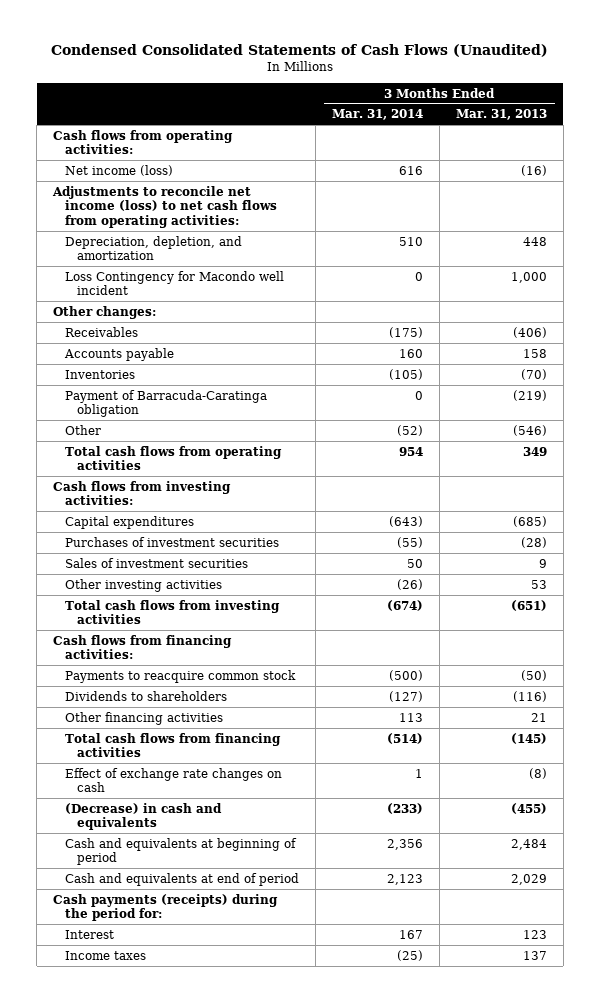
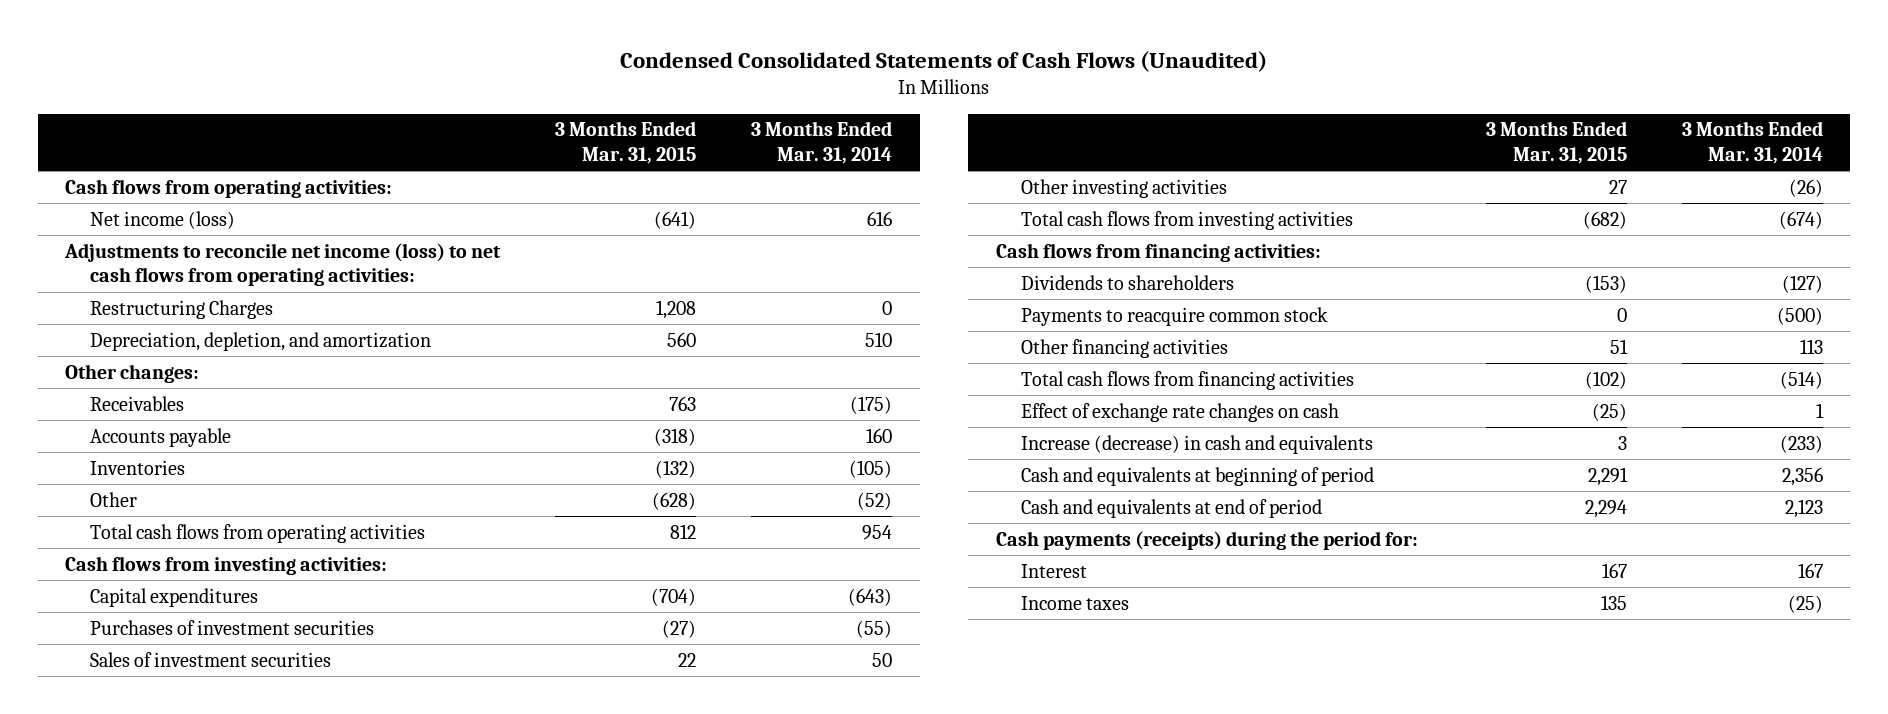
[455,109,547,121] Mar. 31, 2013 -> none
none -> [555,121,697,164] 3 Months Ended Mar. 31, 2015
none -> [90,299,274,319] Restructuring Charges
[65,270,285,296] Loss Contingency for Macondo well incident -> none
[65,389,268,418] Payment of Barracuda-Caratinga obligation -> none
[65,669,297,683] Payments to reacquire common stock -> [1020,306,1328,326] Payments to reacquire common stock
[65,802,223,831] (Decrease) in cash and equivalents -> [1020,434,1373,454] Increase (decrease) in cash and equivalents

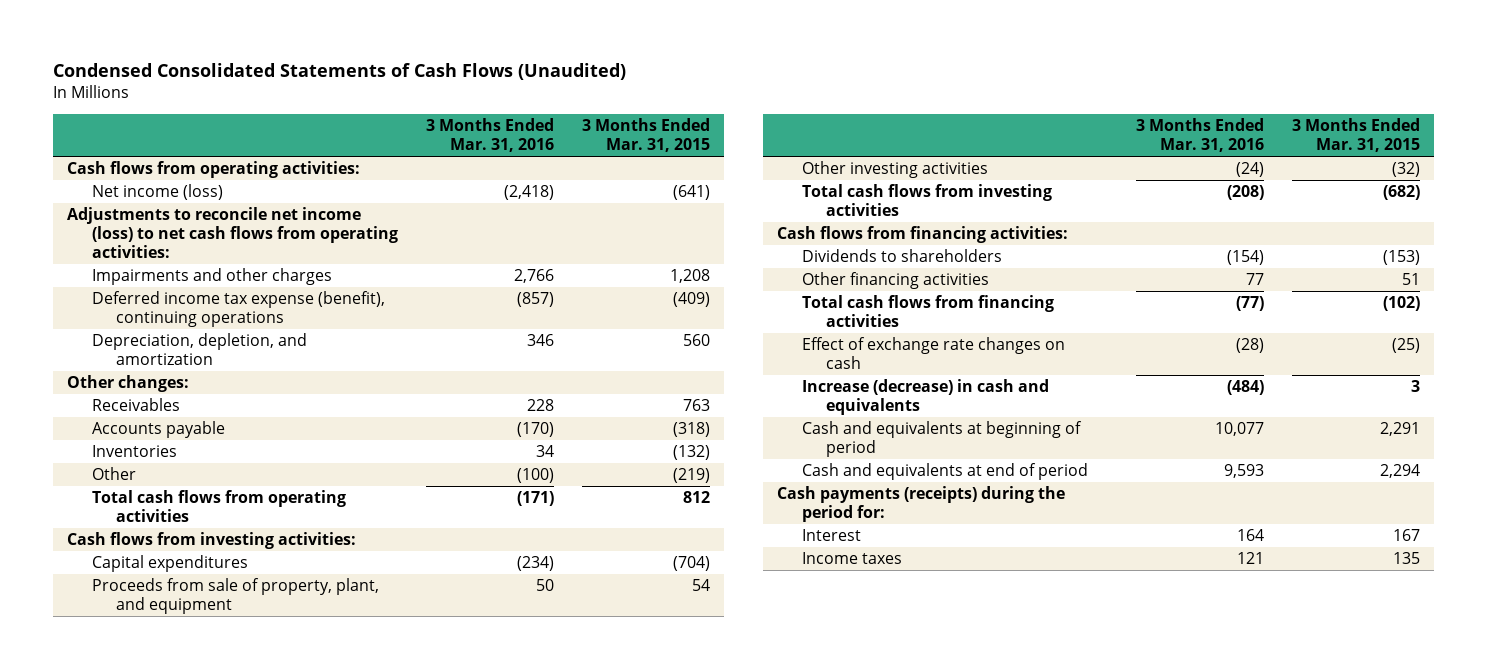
[751,121,893,164] 3 Months Ended Mar. 31, 2014 -> none
none -> [425,118,554,153] 3 Months Ended Mar. 31, 2016
[90,299,274,319] Restructuring Charges -> [91,268,332,286] Impairments and other charges
none -> [91,291,385,328] Deferred income tax expense (benefit), continuing operations
[652,491,697,510] (628) -> [672,468,710,484] (219)
[90,619,375,635] Purchases of investment securities -> none
[90,651,332,667] Sales of investment securities -> none
none -> [91,578,379,615] Proceeds from sale of property, plant, and equipment
[1608,179,1627,194] 27 -> [1392,162,1421,178] (32)
[1020,306,1328,326] Payments to reacquire common stock -> none

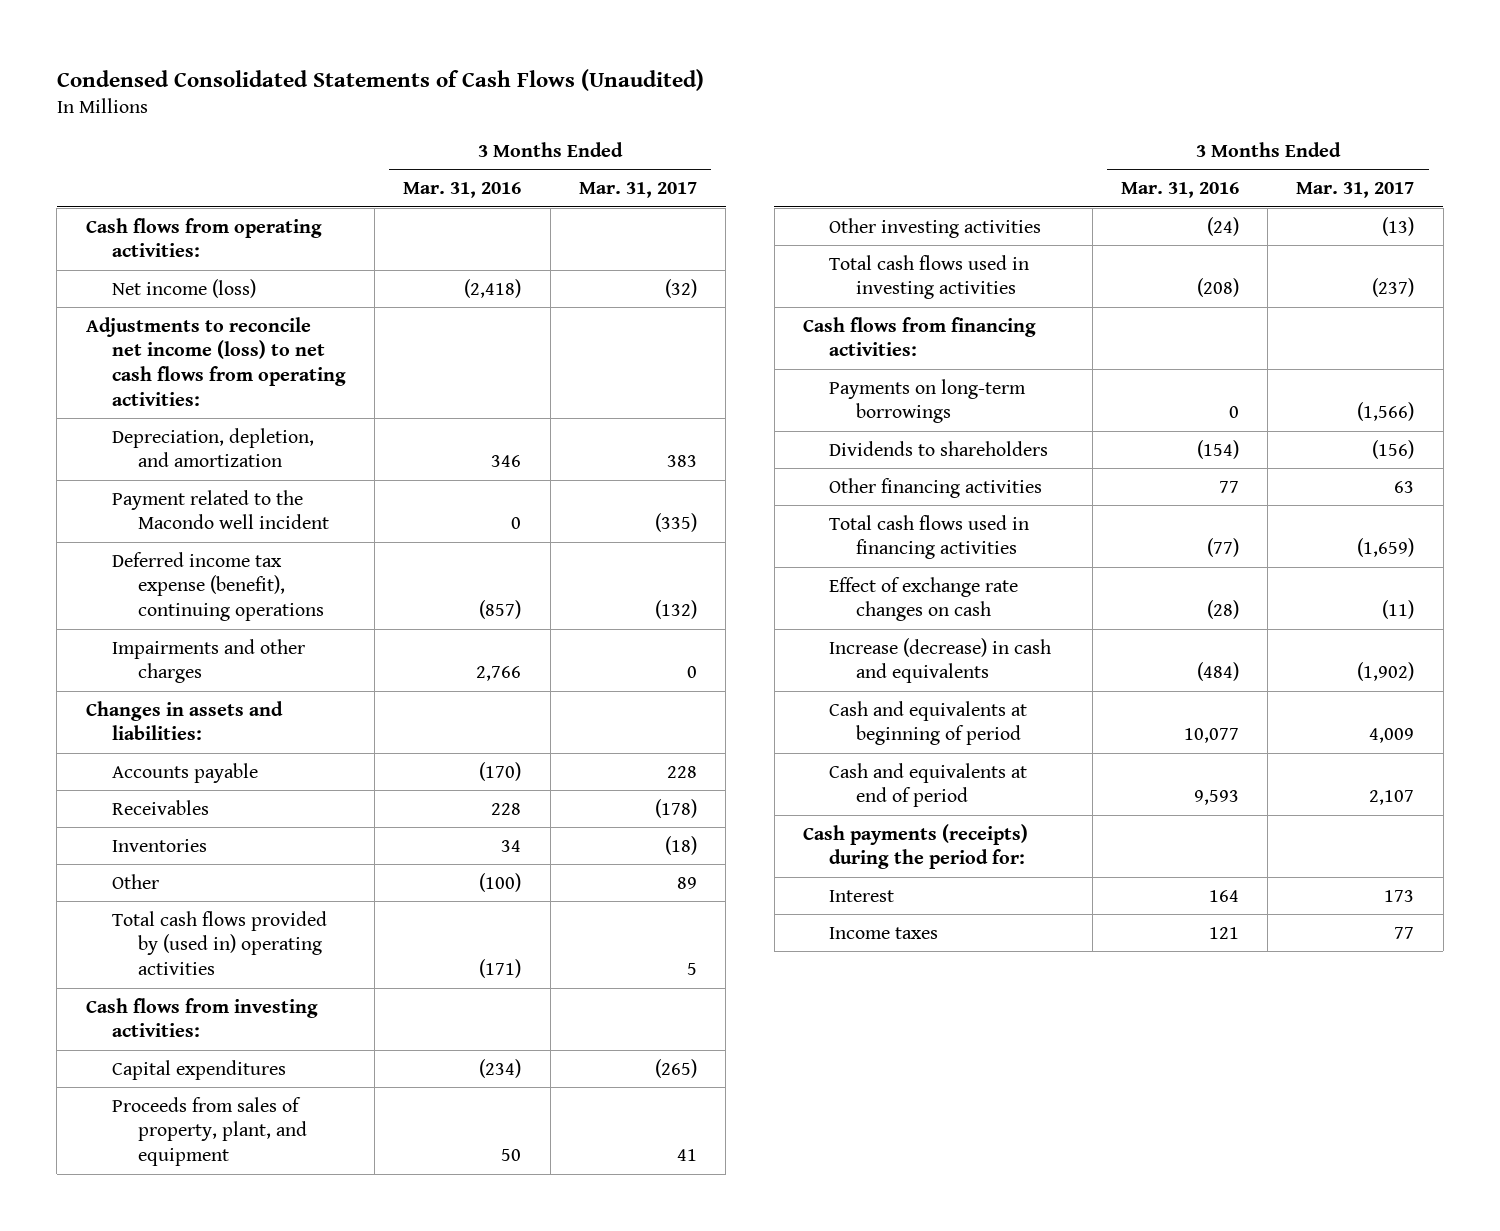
[581,118,710,153] 3 Months Ended Mar. 31, 2015 -> none
none -> [578,182,697,199] Mar. 31, 2017
none -> [111,489,330,530] Payment related to the Macondo well incident
[91,291,385,328] Deferred income tax expense (benefit), continuing operations -> [111,551,325,622] Deferred income tax expense (benefit), continuing operations
[91,268,332,286] Impairments and other charges -> [111,638,305,684] Impairments and other charges
[67,375,190,393] Other changes: -> [85,700,283,741] Changes in assets and liabilities:
[91,398,180,412] Receivables -> [111,799,209,815] Receivables
[91,490,346,523] Total cash flows from operating activities -> [111,910,327,976] Total cash flows provided by (used in) operating activities
[91,578,379,615] Proceeds from sale of property, plant, and equipment -> [111,1096,308,1167] Proceeds from sales of property, plant, and equipment
[801,184,1052,217] Total cash flows from investing activities -> [829,254,1030,300] Total cash flows used in investing activities
none -> [829,378,1027,424] Payments on long-term borrowings
[801,295,1054,328] Total cash flows from financing activities -> [829,514,1030,560] Total cash flows used in financing activities

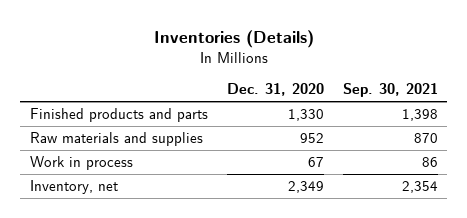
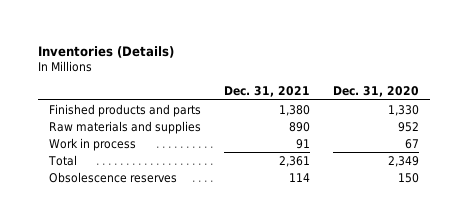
[342,83,438,98] Sep. 30, 2021 -> none
none -> [224,86,311,98] Dec. 31, 2021
[29,179,118,194] Inventory, net -> [48,154,78,166] Total
none -> [49,171,178,183] Obsolescence reserves

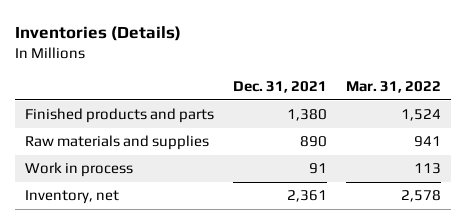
[332,86,419,98] Dec. 31, 2020 -> none
none -> [346,81,442,94] Mar. 31, 2022
[49,171,178,183] Obsolescence reserves -> none
[48,154,78,166] Total -> [24,190,119,205] Inventory, net

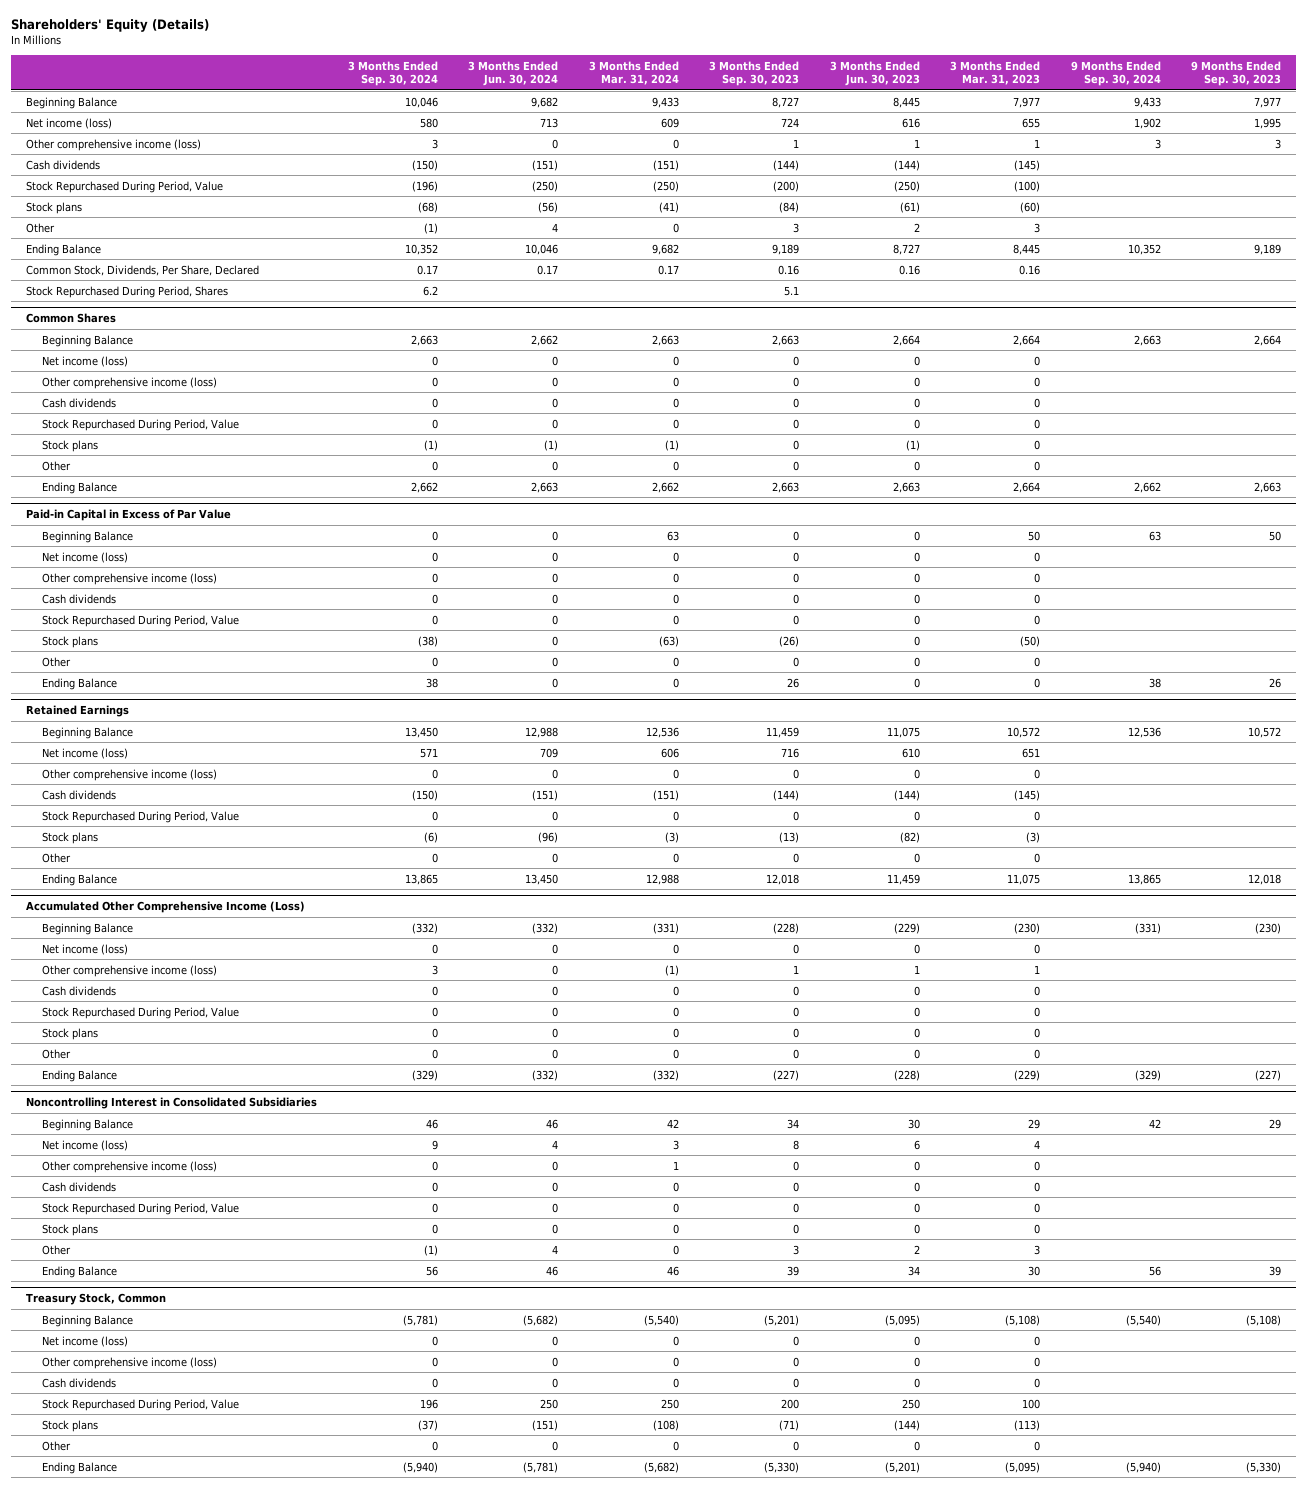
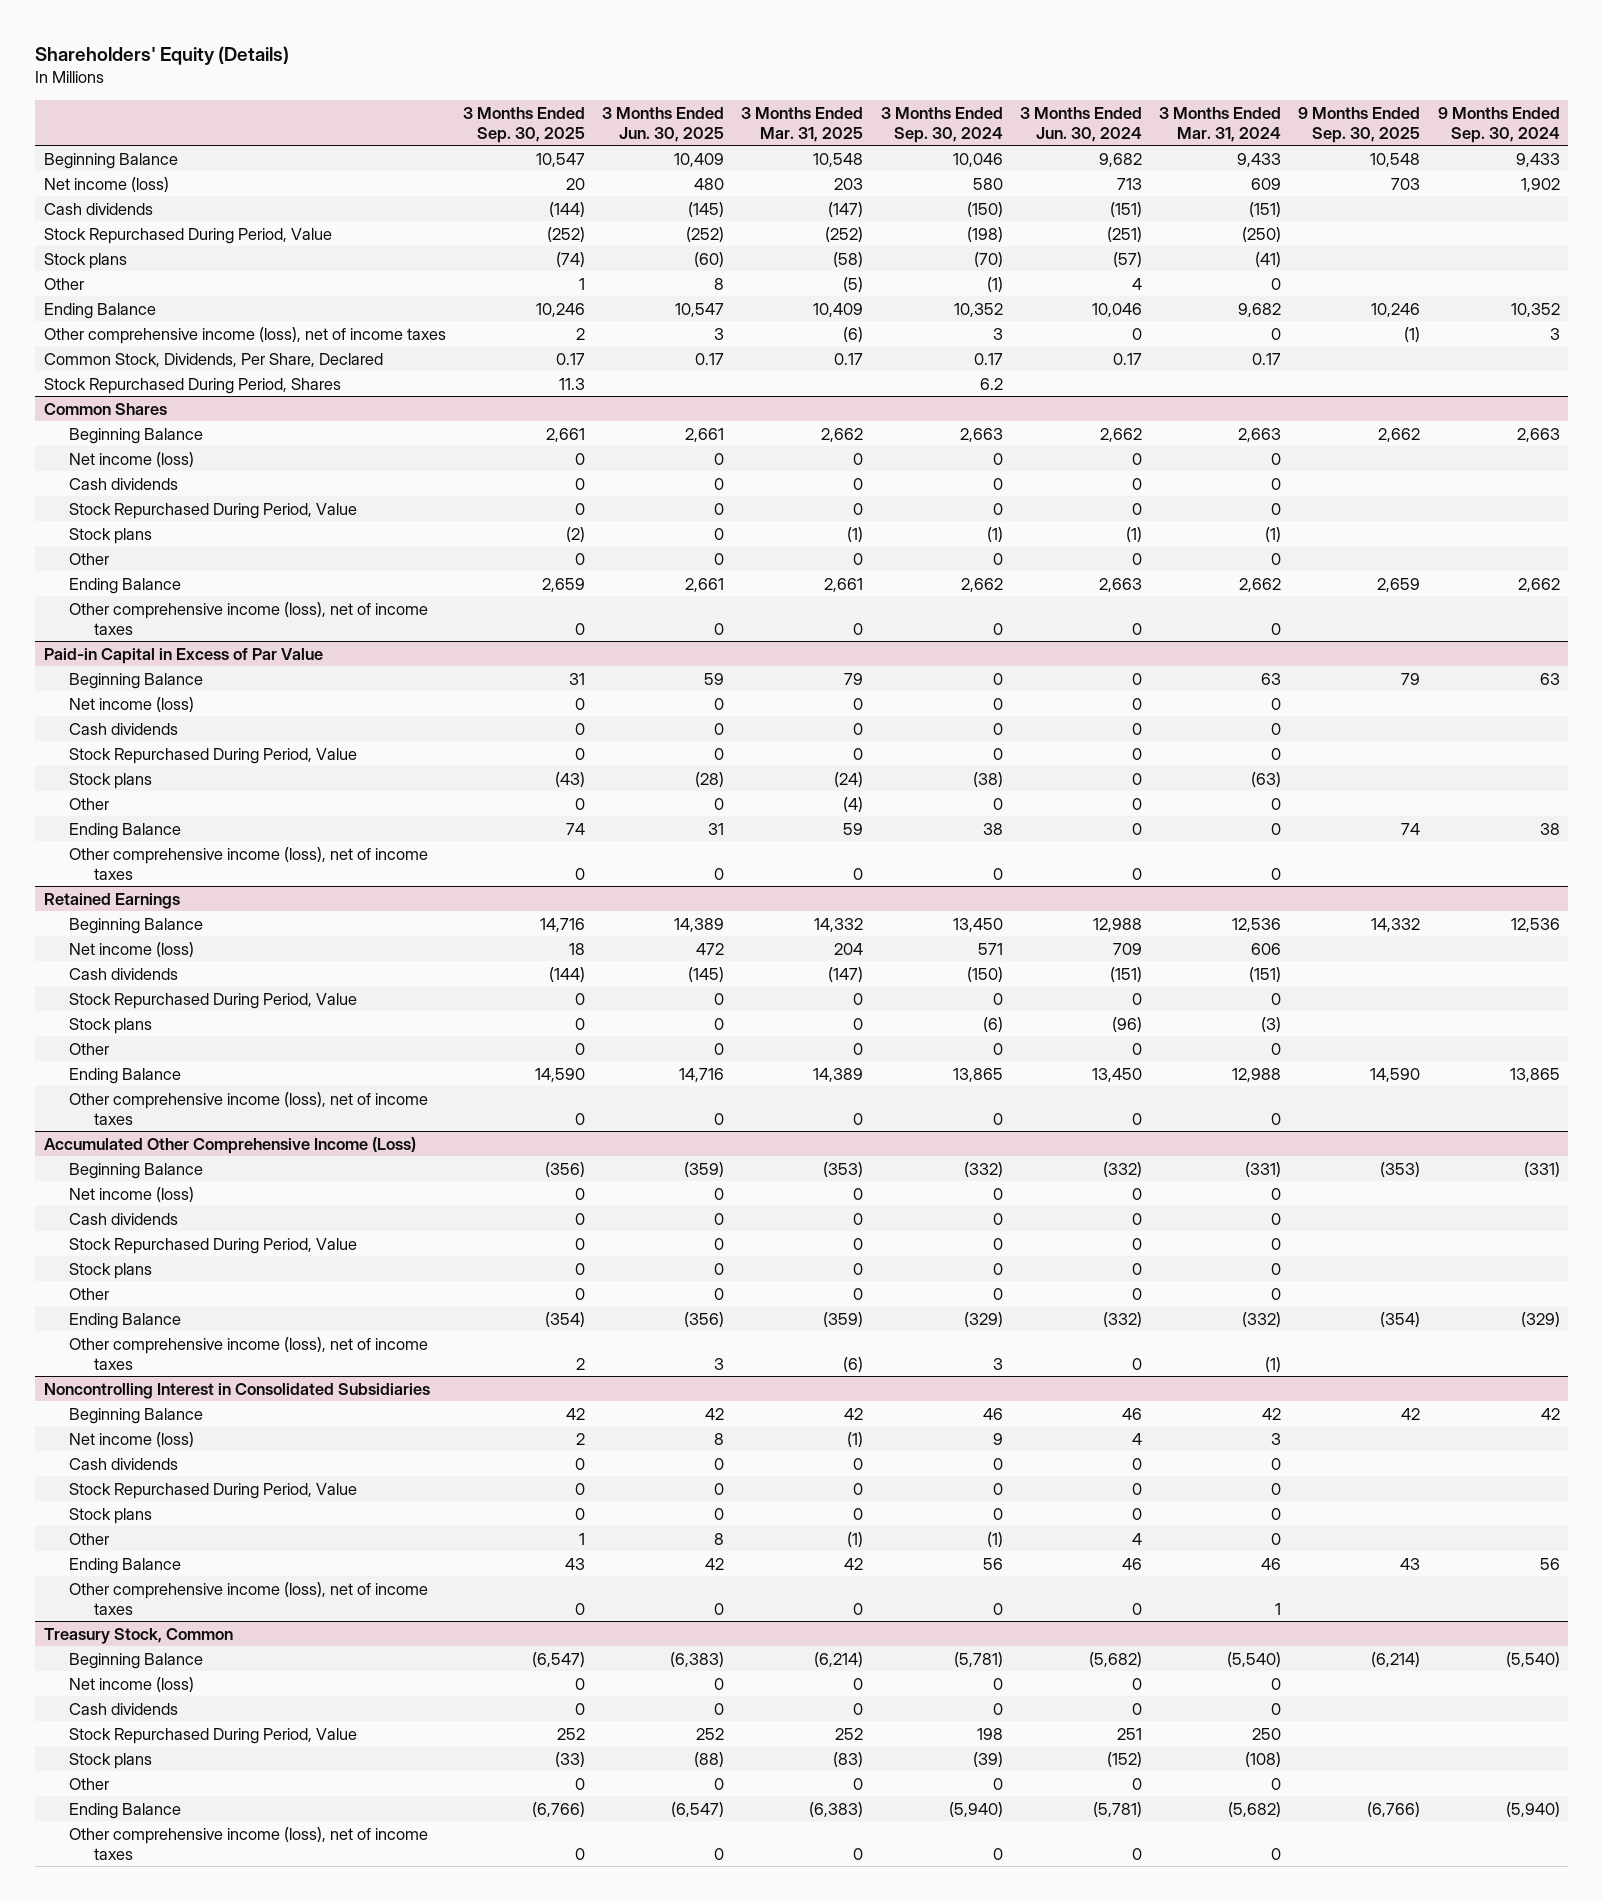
[709,60,800,87] 3 Months Ended Sep. 30, 2023 -> none
[829,60,920,87] 3 Months Ended Jun. 30, 2023 -> none
[950,60,1041,86] 3 Months Ended Mar. 31, 2023 -> none
[1191,60,1282,87] 9 Months Ended Sep. 30, 2023 -> none
none -> [462,106,585,143] 3 Months Ended Sep. 30, 2025
none -> [602,106,725,142] 3 Months Ended Jun. 30, 2025
none -> [741,106,864,142] 3 Months Ended Mar. 31, 2025
none -> [1298,106,1421,143] 9 Months Ended Sep. 30, 2025
[26,138,202,151] Other comprehensive income (loss) -> none
[411,180,438,192] (196) -> [966,226,1003,242] (198)
[532,180,559,192] (250) -> [1106,226,1142,242] (251)
[417,201,438,213] (68) -> [973,251,1003,267] (70)
[538,201,559,213] (56) -> [1112,251,1142,267] (57)
none -> [43,326,446,344] Other comprehensive income (loss), net of income taxes
[42,376,218,389] Other comprehensive income (loss) -> none
none -> [68,601,428,635] Other comprehensive income (loss), net of income taxes
[42,572,218,585] Other comprehensive income (loss) -> none
none -> [68,846,428,880] Other comprehensive income (loss), net of income taxes
[42,768,218,781] Other comprehensive income (loss) -> none
none -> [68,1091,428,1125] Other comprehensive income (loss), net of income taxes
[42,964,218,977] Other comprehensive income (loss) -> none
none -> [68,1336,428,1370] Other comprehensive income (loss), net of income taxes
[42,1160,218,1173] Other comprehensive income (loss) -> none
none -> [68,1581,428,1615] Other comprehensive income (loss), net of income taxes
[42,1356,218,1369] Other comprehensive income (loss) -> none
[419,1398,438,1409] 196 -> [976,1727,1003,1740] 198
[540,1398,559,1409] 250 -> [1116,1727,1142,1740] 251
[417,1419,438,1431] (37) -> [972,1751,1003,1767] (39)
[532,1419,559,1431] (151) -> [1106,1751,1142,1767] (152)
none -> [68,1826,428,1860] Other comprehensive income (loss), net of income taxes

